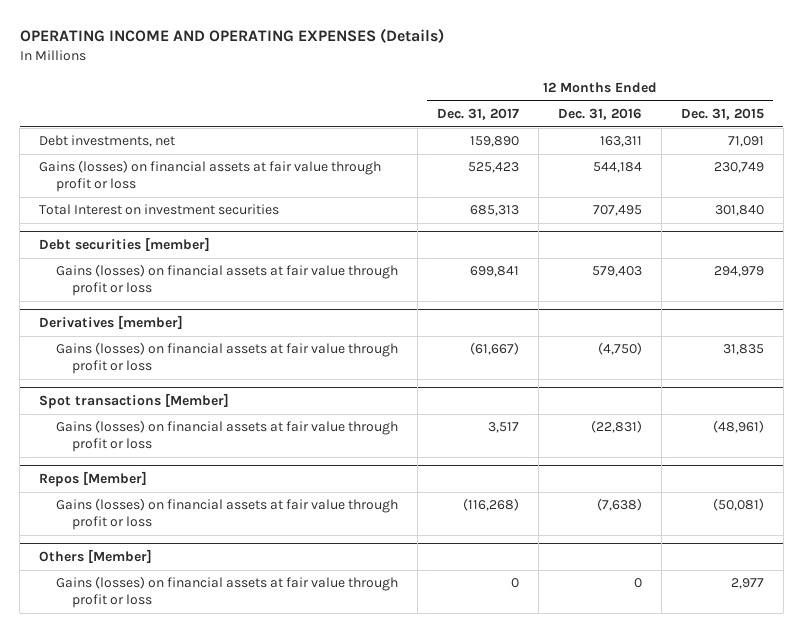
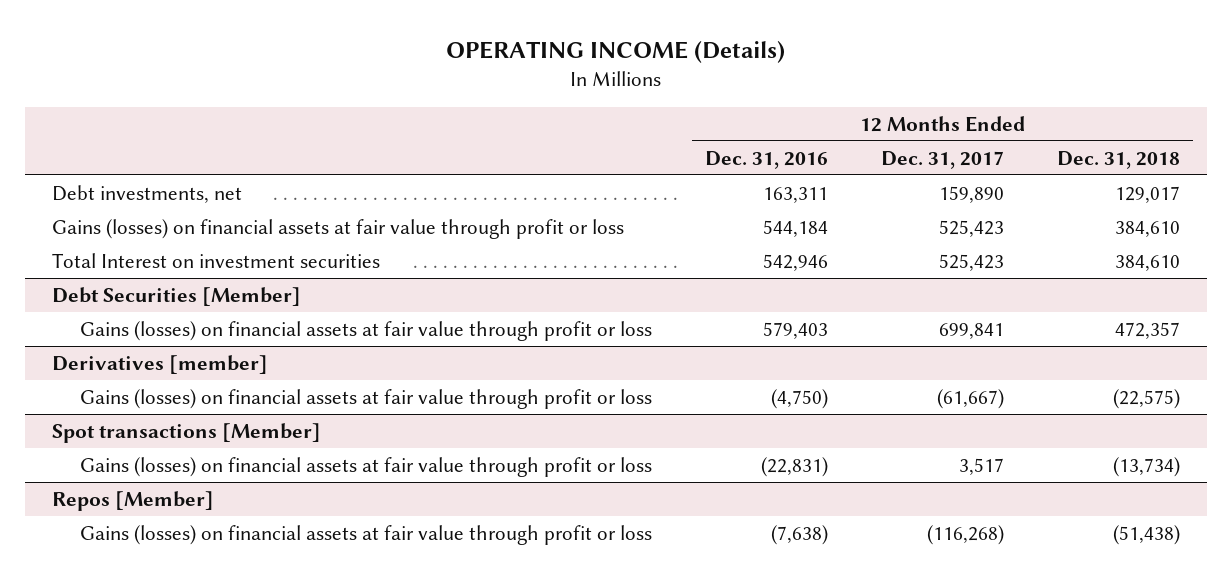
[19,28,444,44] OPERATING INCOME AND OPERATING EXPENSES (Details) -> [445,40,785,63] OPERATING INCOME (Details)
[680,107,764,120] Dec. 31, 2015 -> none
none -> [1057,150,1181,169] Dec. 31, 2018
[469,205,519,217] 685,313 -> [939,253,1005,271] 525,423
[592,205,642,217] 707,495 -> [762,253,828,271] 542,946
[39,236,211,251] Debt securities [member] -> [51,286,301,306] Debt Securities [Member]
[39,548,153,563] Others [Member] -> none
[55,576,398,609] Gains (losses) on financial assets at fair value through profit or loss -> none

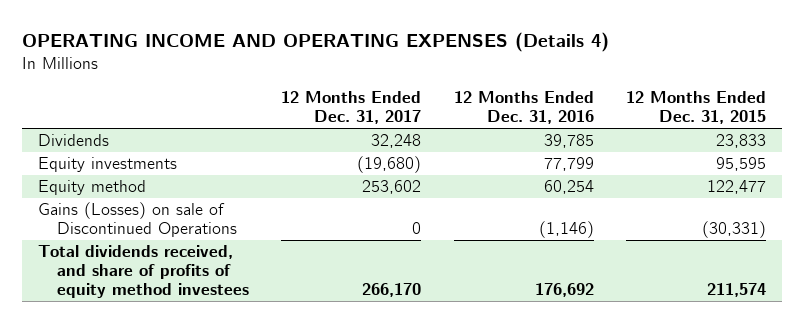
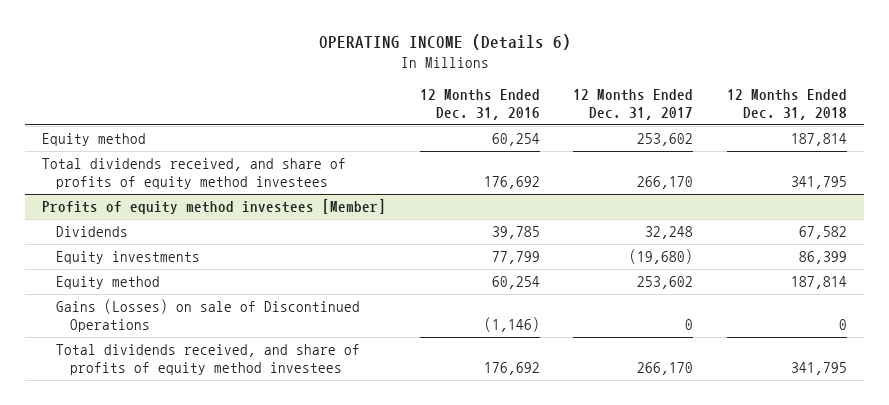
[22,32,610,53] OPERATING INCOME AND OPERATING EXPENSES (Details 4) -> [318,34,571,51] OPERATING INCOME (Details 6)
[625,90,766,125] 12 Months Ended Dec. 31, 2015 -> none
none -> [727,89,848,121] 12 Months Ended Dec. 31, 2018
none -> [41,133,146,147] Equity method
none -> [41,158,346,190] Total dividends received, and share of profits of equity method investees
none -> [41,199,386,215] Profits of equity method investees [Member]

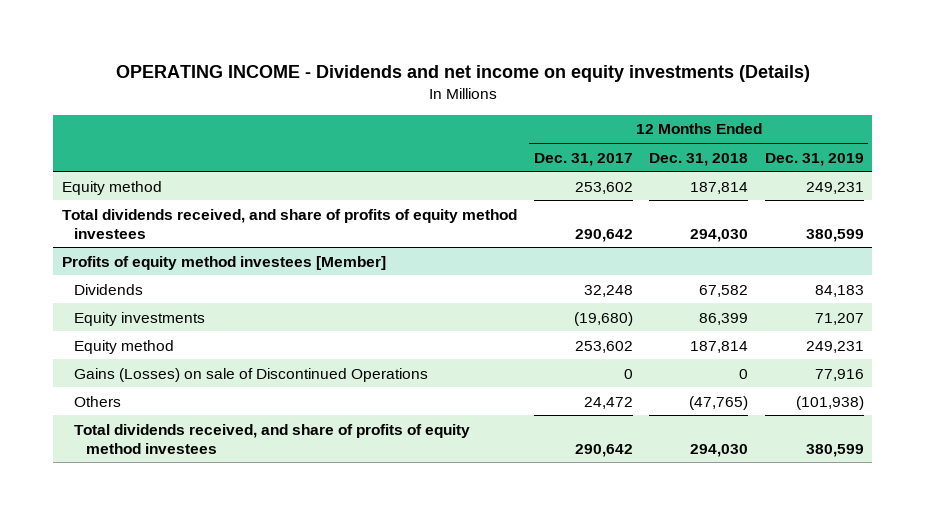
[318,34,571,51] OPERATING INCOME (Details 6) -> [115,64,810,82] OPERATING INCOME - Dividends and net income on equity investments (Details)
[419,89,540,121] 12 Months Ended Dec. 31, 2016 -> none
none -> [765,152,865,166] Dec. 31, 2019
[637,176,694,190] 266,170 -> [574,228,633,242] 290,642
[791,176,848,190] 341,795 -> [690,228,749,242] 294,030
none -> [74,395,122,407] Others
[637,362,694,376] 266,170 -> [574,443,633,457] 290,642
[791,362,848,376] 341,795 -> [690,443,749,457] 294,030

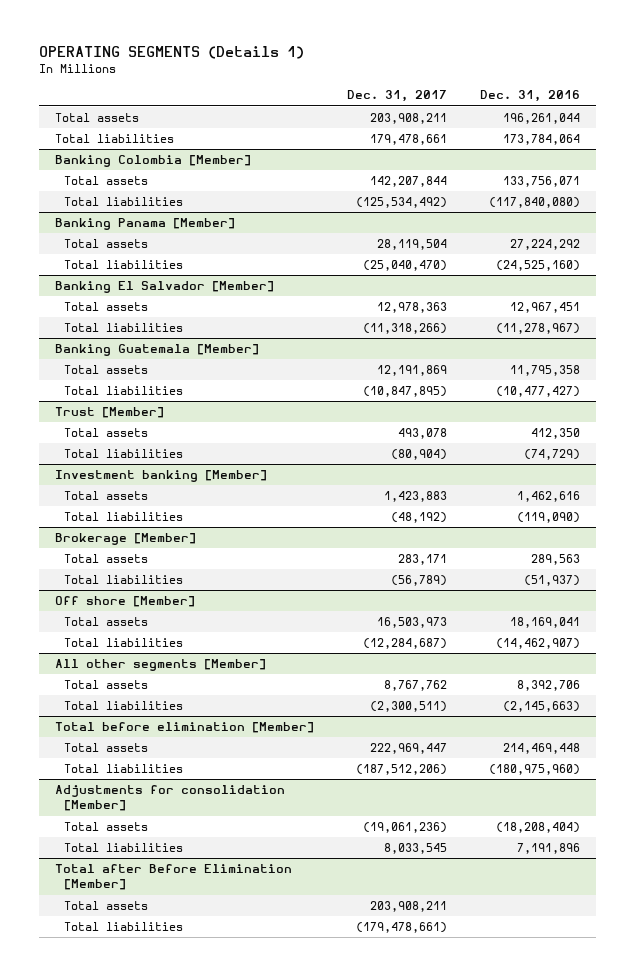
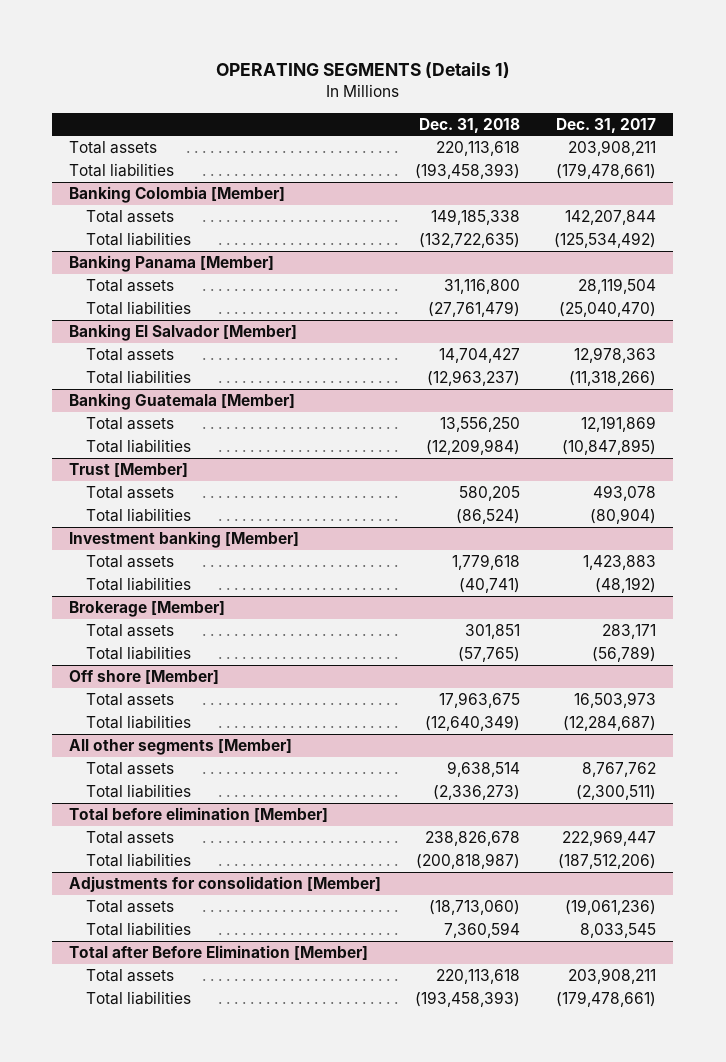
[479,90,580,103] Dec. 31, 2016 -> none
none -> [419,117,521,133] Dec. 31, 2018
[369,134,447,146] 179,478,661 -> [556,163,657,180] (179,478,661)

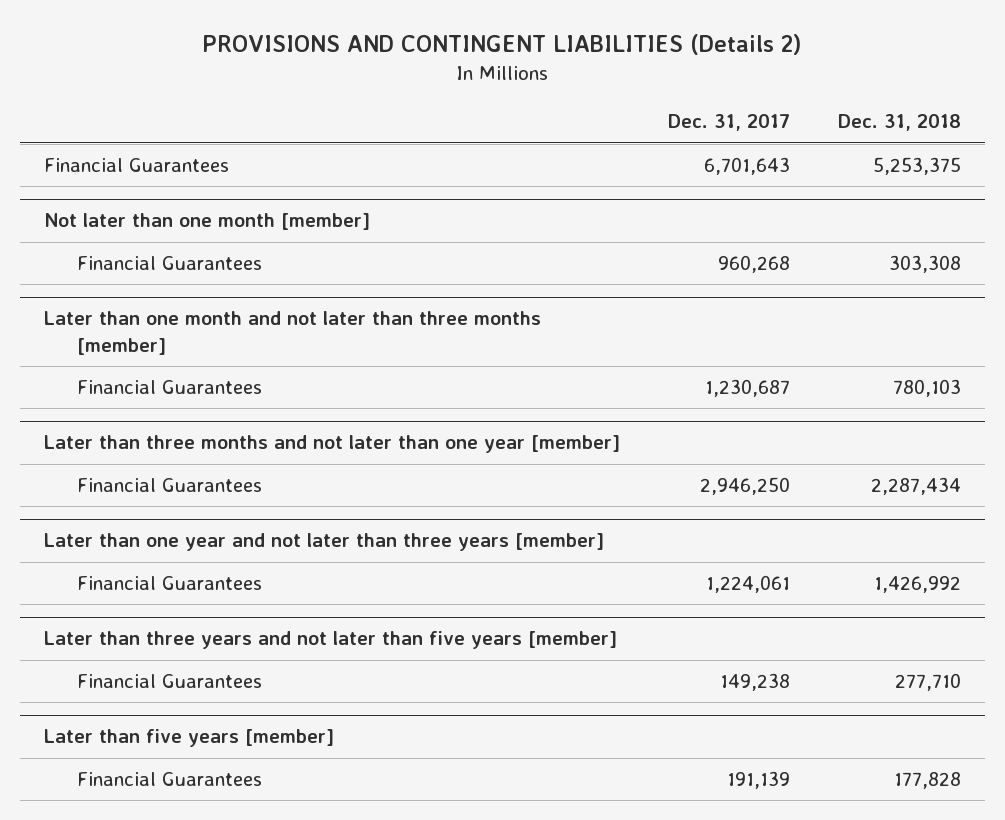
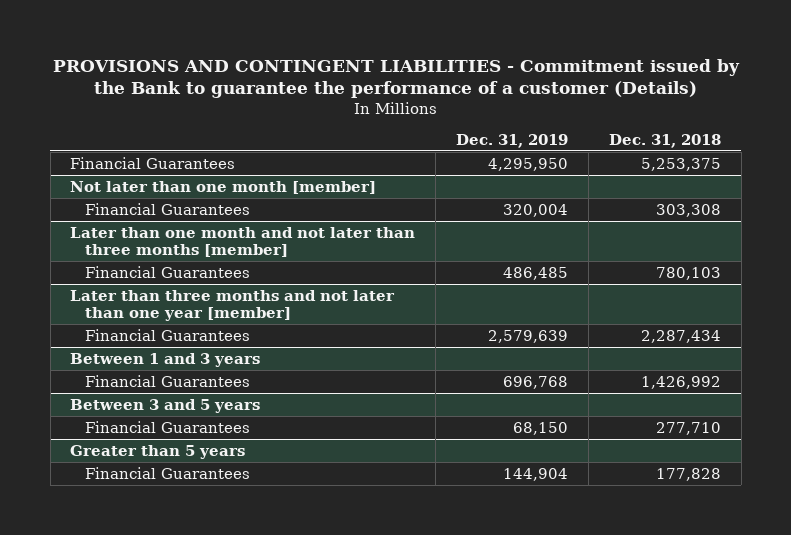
[202,34,802,56] PROVISIONS AND CONTINGENT LIABILITIES (Details 2) -> [52,59,740,99] PROVISIONS AND CONTINGENT LIABILITIES - Commitment issued by the Bank to guarantee the performance of a customer (Details)
[667,114,790,132] Dec. 31, 2017 -> none
none -> [456,133,569,148] Dec. 31, 2019
[44,533,605,552] Later than one year and not later than three years [member] -> [70,352,261,367] Between 1 and 3 years
[44,631,618,650] Later than three years and not later than five years [member] -> [70,398,261,413] Between 3 and 5 years
[44,729,335,748] Later than five years [member] -> [70,444,246,459] Greater than 5 years

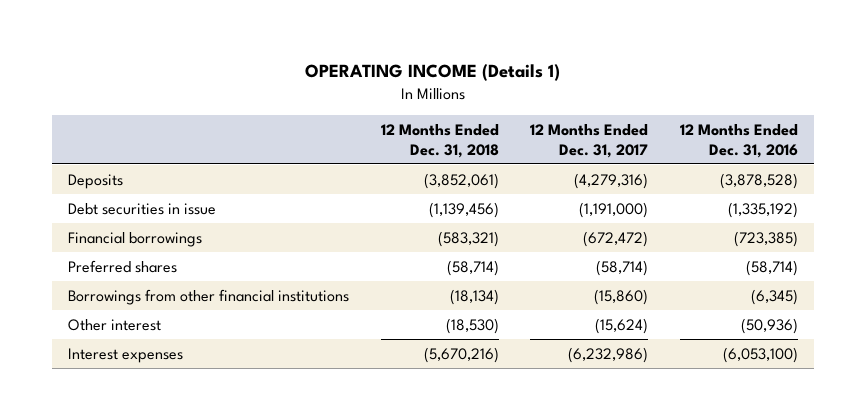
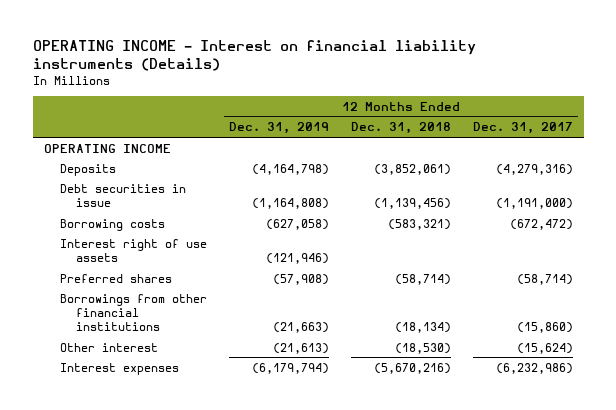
[305,64,561,82] OPERATING INCOME (Details 1) -> [32,39,476,71] OPERATING INCOME - Interest on financial liability instruments (Details)
[680,123,799,158] 12 Months Ended Dec. 31, 2016 -> none
none -> [228,122,329,135] Dec. 31, 2019
none -> [43,143,171,153] OPERATING INCOME
[68,231,203,247] Financial borrowings -> [60,218,166,231] Borrowing costs
none -> [60,238,208,262] Interest right of use assets

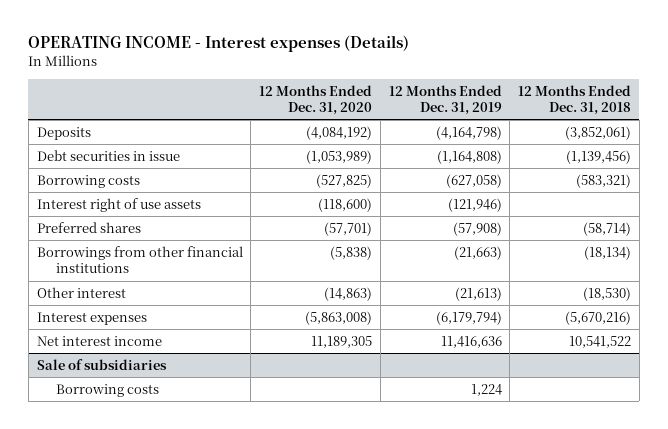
[32,39,476,71] OPERATING INCOME - Interest on financial liability instruments (Details) -> [28,35,410,53] OPERATING INCOME - Interest expenses (Details)
[472,122,573,135] Dec. 31, 2017 -> none
none -> [259,84,373,115] 12 Months Ended Dec. 31, 2020
[43,143,171,153] OPERATING INCOME -> none
none -> [36,335,162,346] Net interest income
none -> [36,358,167,370] Sale of subsidiaries
none -> [55,383,159,397] Borrowing costs

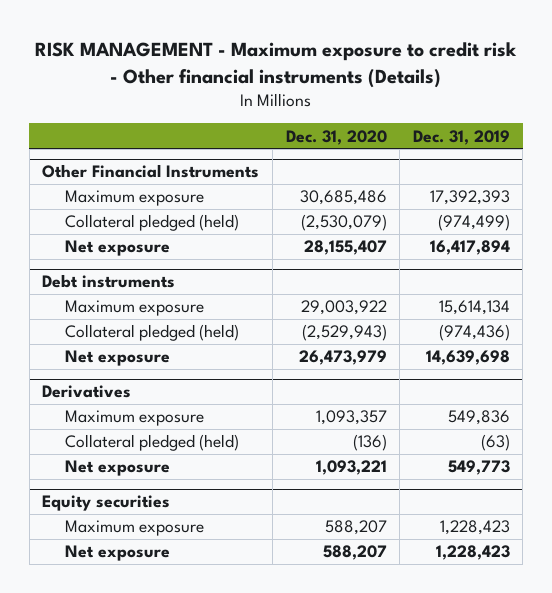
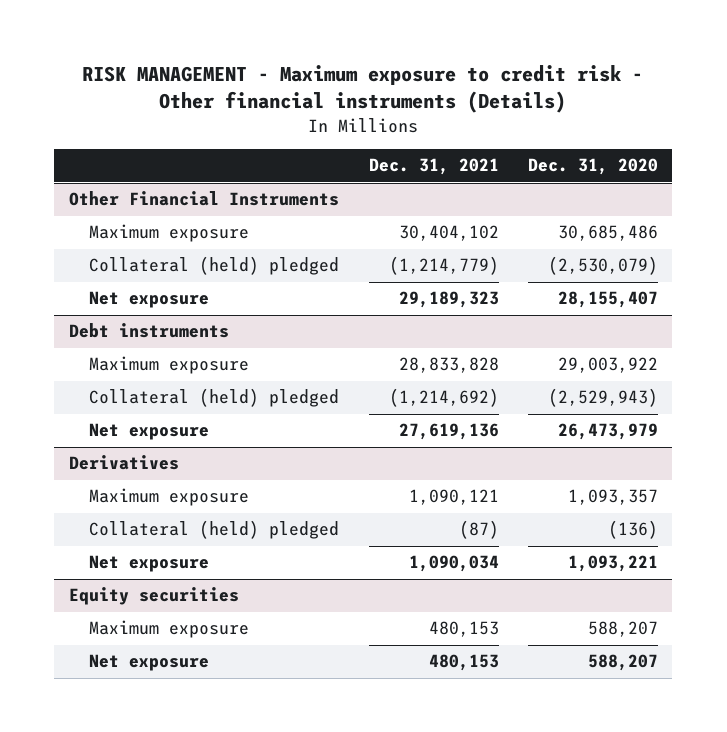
[412,129,510,145] Dec. 31, 2019 -> none
none -> [368,158,499,176] Dec. 31, 2021
[65,214,240,232] Collateral pledged (held) -> [89,256,340,276] Collateral (held) pledged
[65,324,240,342] Collateral pledged (held) -> [89,388,340,408] Collateral (held) pledged
[65,434,240,452] Collateral pledged (held) -> [89,520,340,540] Collateral (held) pledged

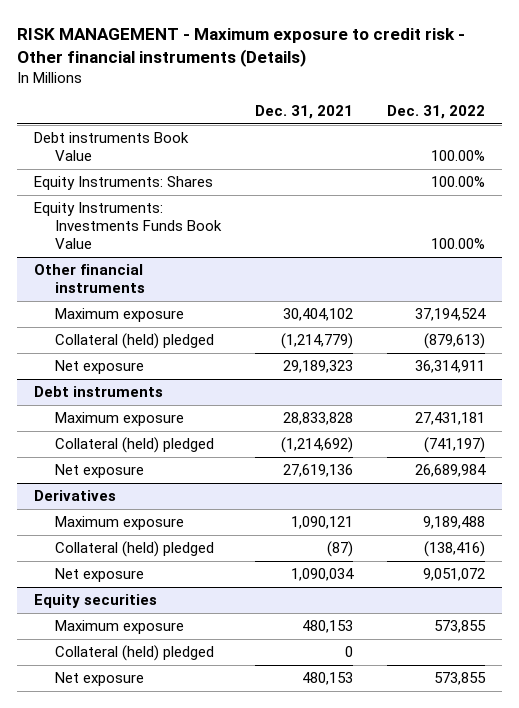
[527,158,658,176] Dec. 31, 2020 -> none
none -> [387,104,486,119] Dec. 31, 2022
none -> [33,132,189,162] Debt instruments Book Value
none -> [33,176,213,191] Equity Instruments: Shares
none -> [33,202,222,249] Equity Instruments: Investments Funds Book Value
[68,191,339,207] Other Financial Instruments -> [33,264,145,294] Other financial instruments
none -> [54,645,214,662] Collateral (held) pledged

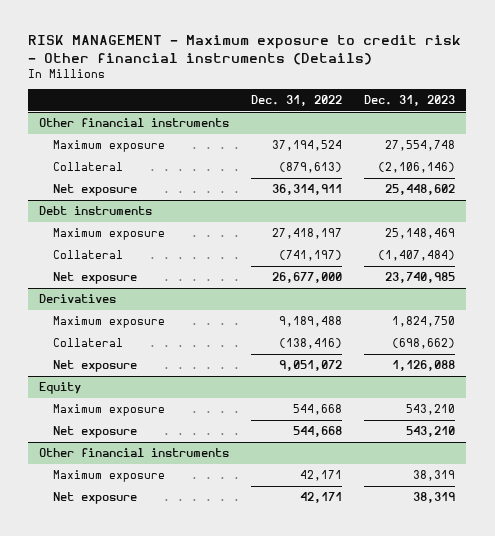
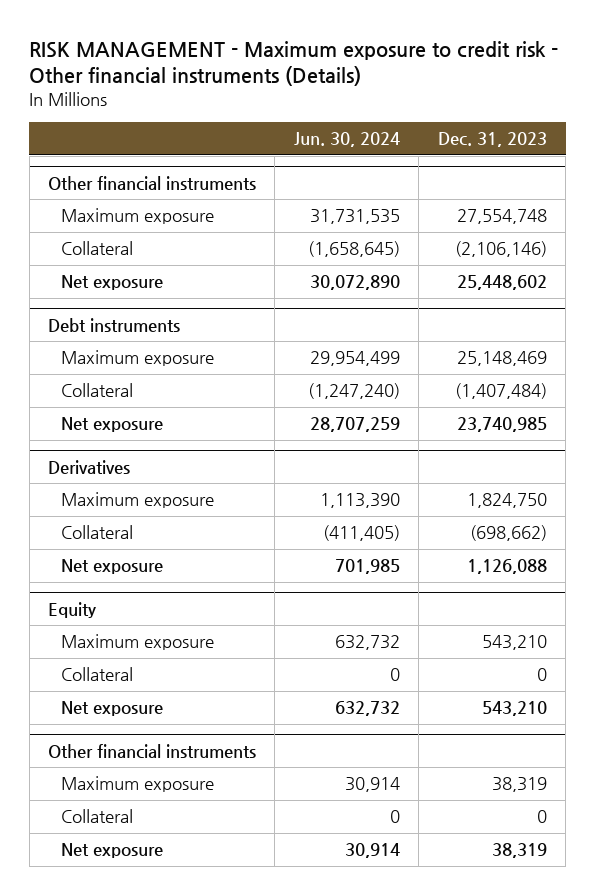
[251,95,343,107] Dec. 31, 2022 -> none
none -> [293,132,400,148] Jun. 30, 2024
none -> [60,667,133,682] Collateral
none -> [60,809,133,824] Collateral

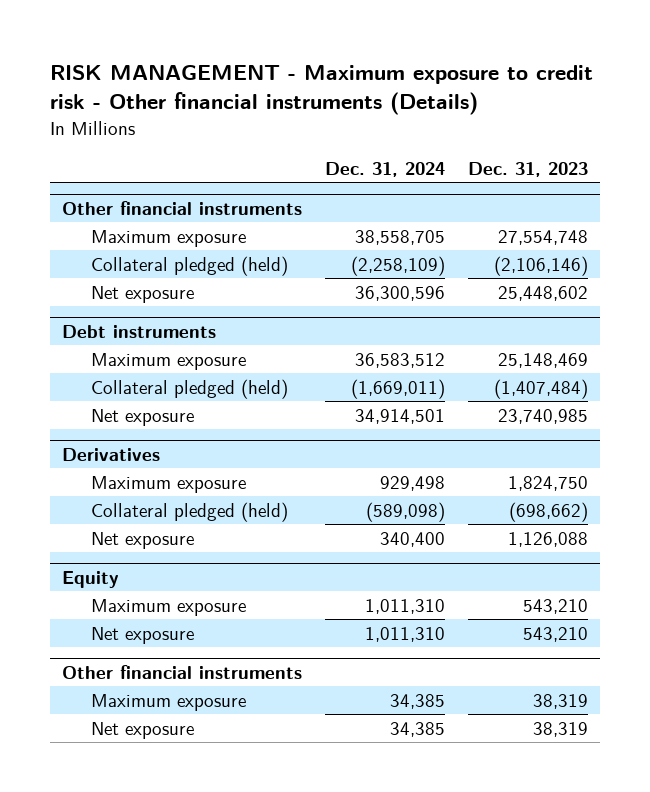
[293,132,400,148] Jun. 30, 2024 -> none
none -> [325,161,446,177] Dec. 31, 2024
[60,241,133,256] Collateral -> [90,255,288,276] Collateral pledged (held)
[60,383,133,398] Collateral -> [90,378,288,399] Collateral pledged (held)
[60,525,133,540] Collateral -> [90,501,288,522] Collateral pledged (held)
[60,667,133,682] Collateral -> none
[60,809,133,824] Collateral -> none

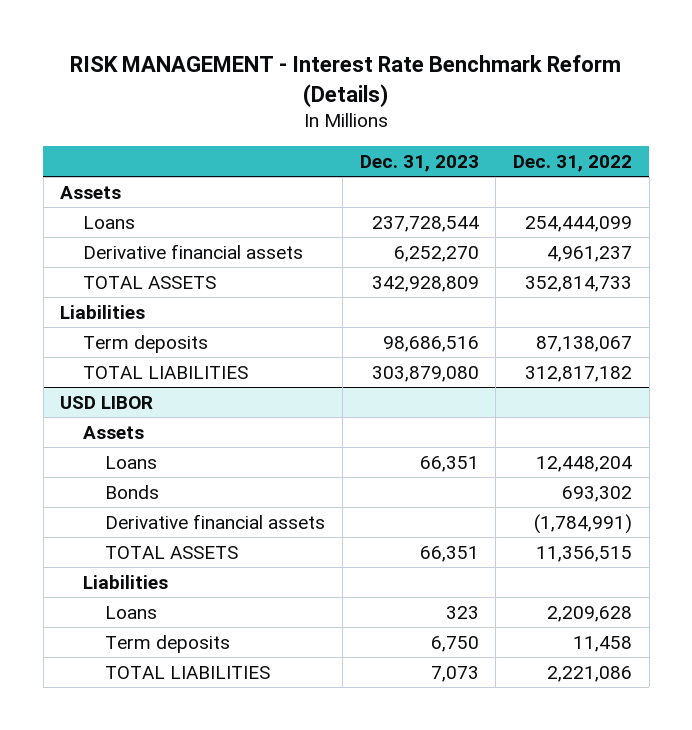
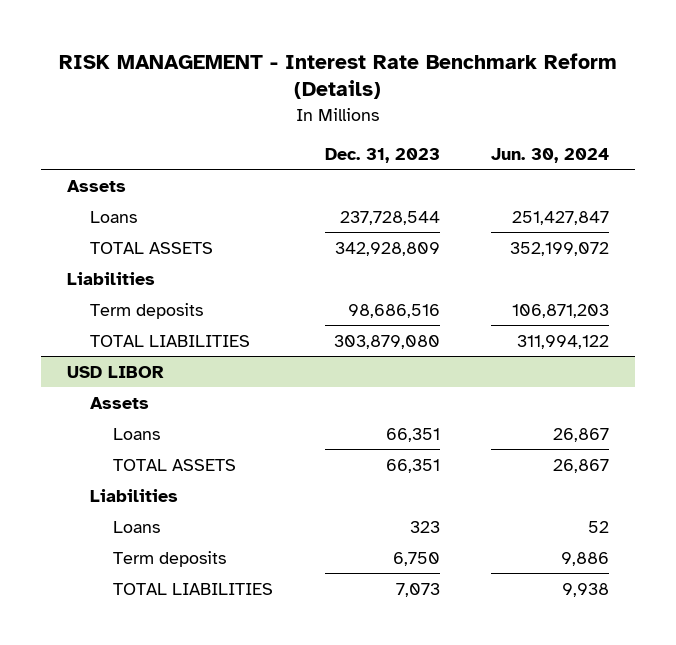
[513,155,633,173] Dec. 31, 2022 -> none
none -> [491,148,610,164] Jun. 30, 2024
[82,243,303,259] Derivative financial assets -> none
[105,484,160,499] Bonds -> none
[105,513,326,529] Derivative financial assets -> none

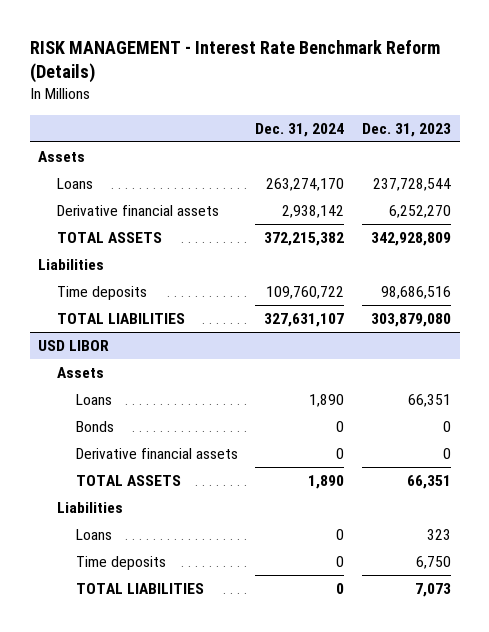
[491,148,610,164] Jun. 30, 2024 -> none
none -> [255,122,345,137] Dec. 31, 2024
none -> [57,204,220,216] Derivative financial assets
[89,302,203,319] Term deposits -> [57,285,148,300] Time deposits
none -> [75,420,114,432] Bonds
none -> [75,447,238,459] Derivative financial assets
[113,550,227,567] Term deposits -> [75,555,166,570] Time deposits

